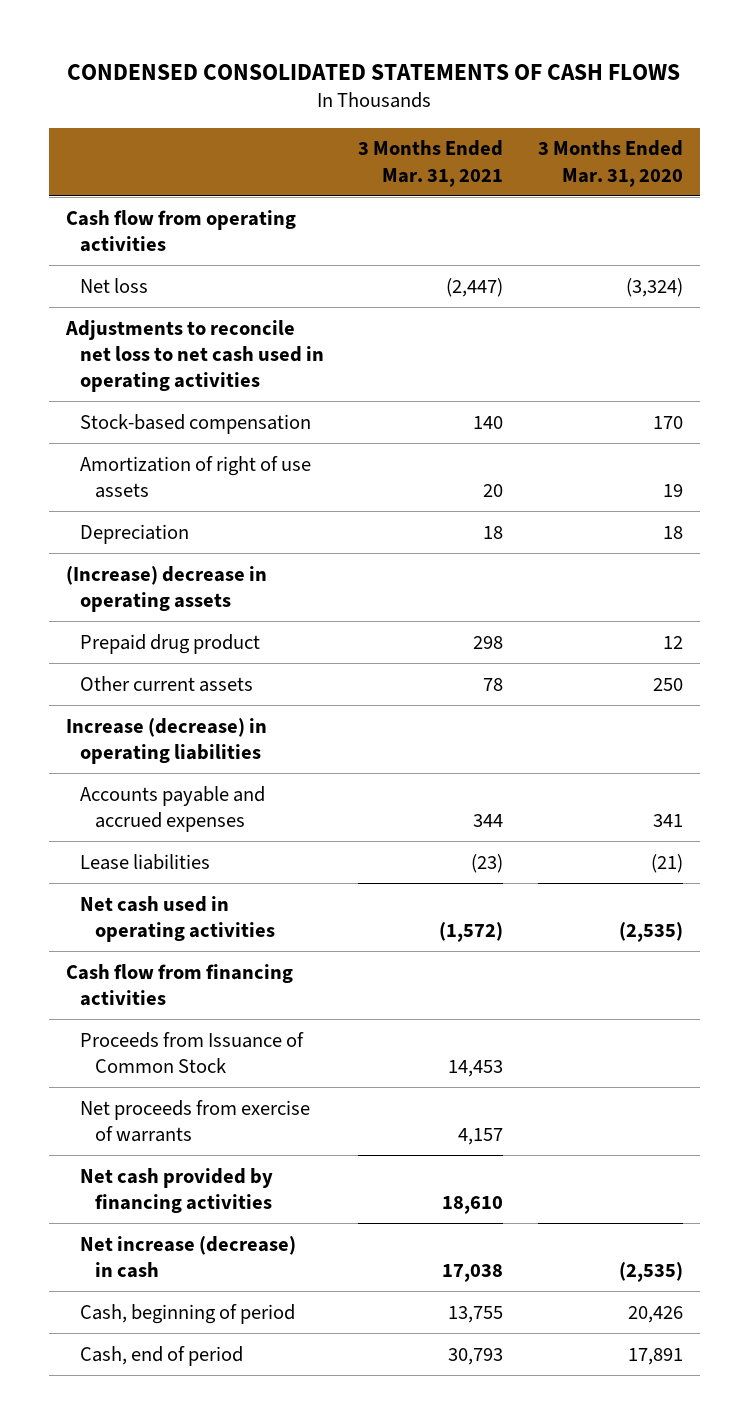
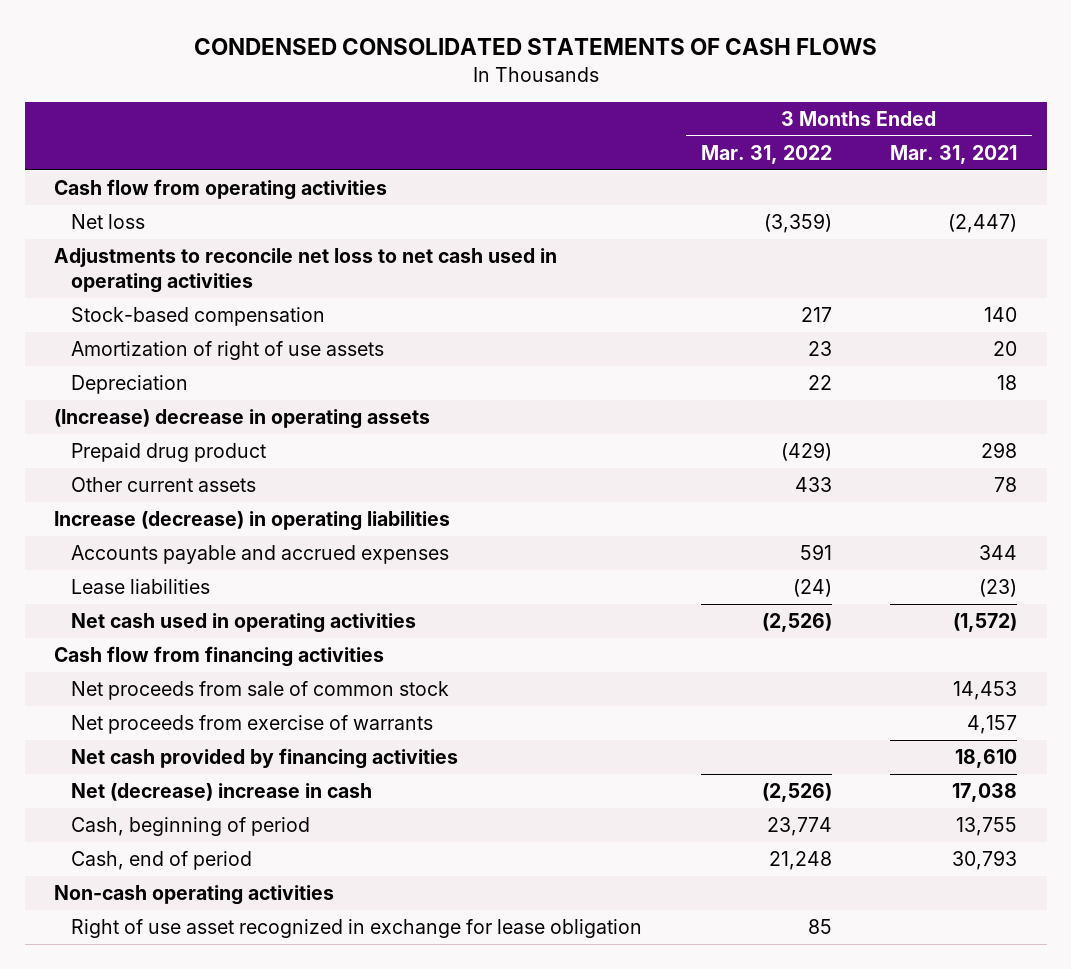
[537,140,683,187] 3 Months Ended Mar. 31, 2020 -> none
none -> [700,144,832,164] Mar. 31, 2022
[80,1031,305,1073] Proceeds from Issuance of Common Stock -> [71,681,450,701] Net proceeds from sale of common stock
[80,1235,297,1278] Net increase (decrease) in cash -> [71,783,373,802] Net (decrease) increase in cash
none -> [53,885,334,906] Non-cash operating activities
none -> [71,919,643,939] Right of use asset recognized in exchange for lease obligation

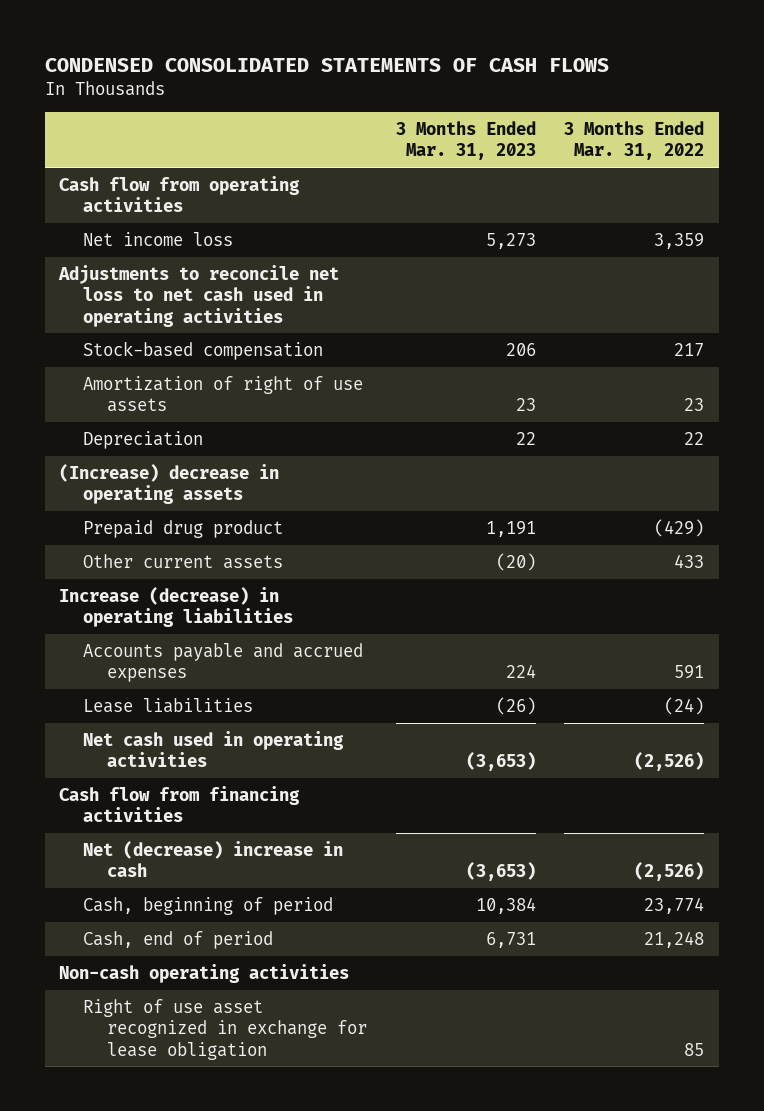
[890,144,1018,164] Mar. 31, 2021 -> none
none -> [395,120,536,161] 3 Months Ended Mar. 31, 2023
[71,214,146,230] Net loss -> [83,231,234,246] Net income loss
[763,213,832,234] (3,359) -> [654,232,705,249] 3,359
[71,681,450,701] Net proceeds from sale of common stock -> none
[71,715,434,735] Net proceeds from exercise of warrants -> none
[71,748,459,770] Net cash provided by financing activities -> none

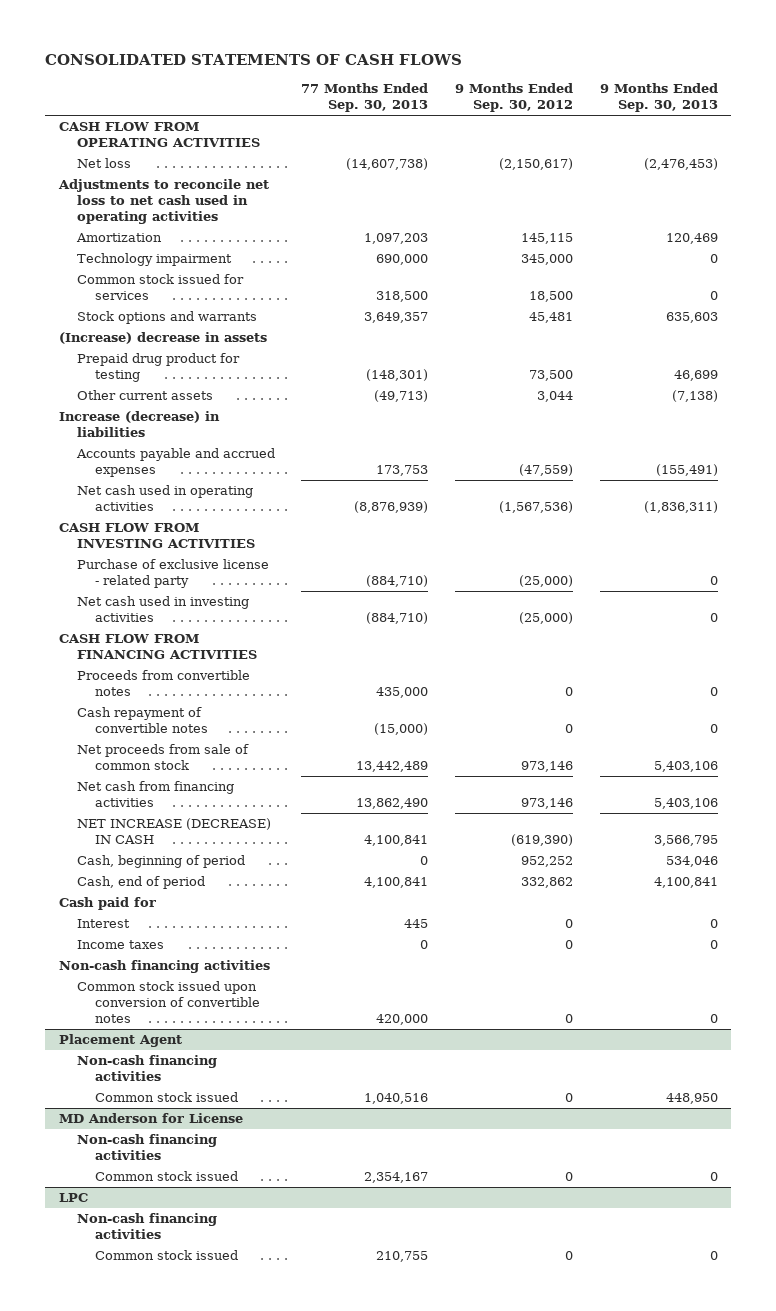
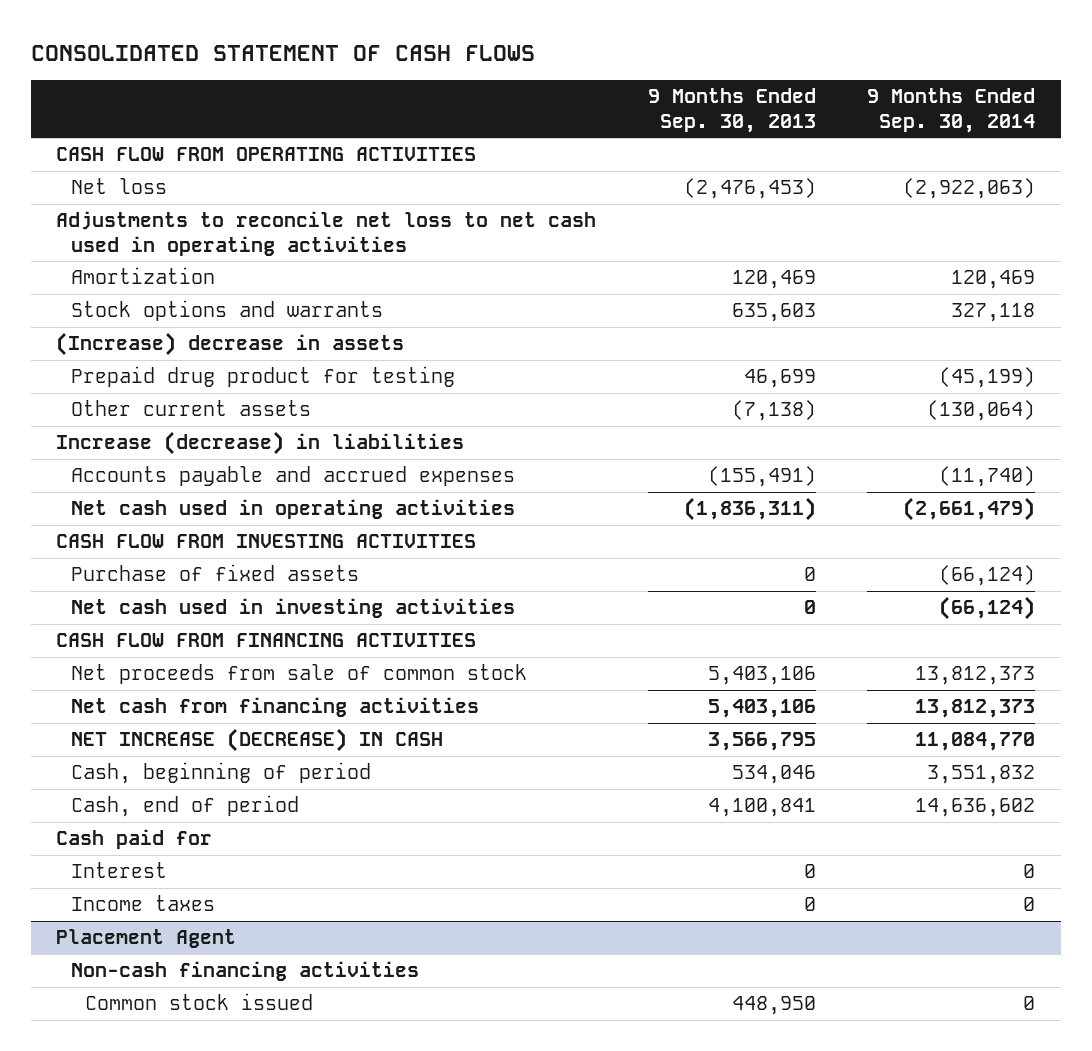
[45,54,463,66] CONSOLIDATED STATEMENTS OF CASH FLOWS -> [30,44,535,61] CONSOLIDATED STATEMENT OF CASH FLOWS
[301,83,429,113] 77 Months Ended Sep. 30, 2013 -> none
[455,83,574,113] 9 Months Ended Sep. 30, 2012 -> none
none -> [867,88,1036,133] 9 Months Ended Sep. 30, 2014
[76,253,232,267] Technology impairment -> none
[76,274,244,301] Common stock issued for services -> none
[76,559,269,589] Purchase of exclusive license - related party -> none
none -> [70,564,359,582] Purchase of fixed assets
[76,670,250,697] Proceeds from convertible notes -> none
[76,707,208,734] Cash repayment of convertible notes -> none
[58,960,270,974] Non-cash financing activities -> none
[76,981,260,1024] Common stock issued upon conversion of convertible notes -> none
[58,1113,243,1124] MD Anderson for License -> none
[76,1134,217,1161] Non-cash financing activities -> none
[94,1171,238,1182] Common stock issued -> none
[58,1193,88,1203] LPC -> none
[76,1213,217,1240] Non-cash financing activities -> none
[94,1250,238,1261] Common stock issued -> none

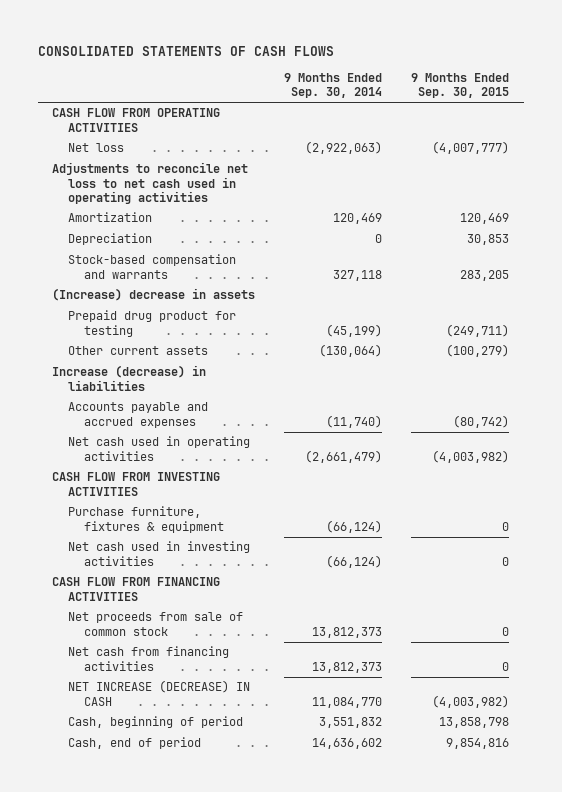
[30,44,535,61] CONSOLIDATED STATEMENT OF CASH FLOWS -> [37,45,334,56] CONSOLIDATED STATEMENTS OF CASH FLOWS
[647,88,816,133] 9 Months Ended Sep. 30, 2013 -> none
none -> [411,72,510,99] 9 Months Ended Sep. 30, 2015
none -> [68,233,153,246] Depreciation
[70,300,383,322] Stock options and warrants -> [68,254,237,279] Stock-based compensation and warrants
[70,564,359,582] Purchase of fixed assets -> [68,506,224,533] Purchase furniture, fixtures & equipment
[56,829,213,850] Cash paid for -> none
[70,862,167,879] Interest -> none
[70,895,215,912] Income taxes -> none
[56,929,237,949] Placement Agent -> none
[70,961,419,982] Non-cash financing activities -> none
[85,993,314,1011] Common stock issued -> none

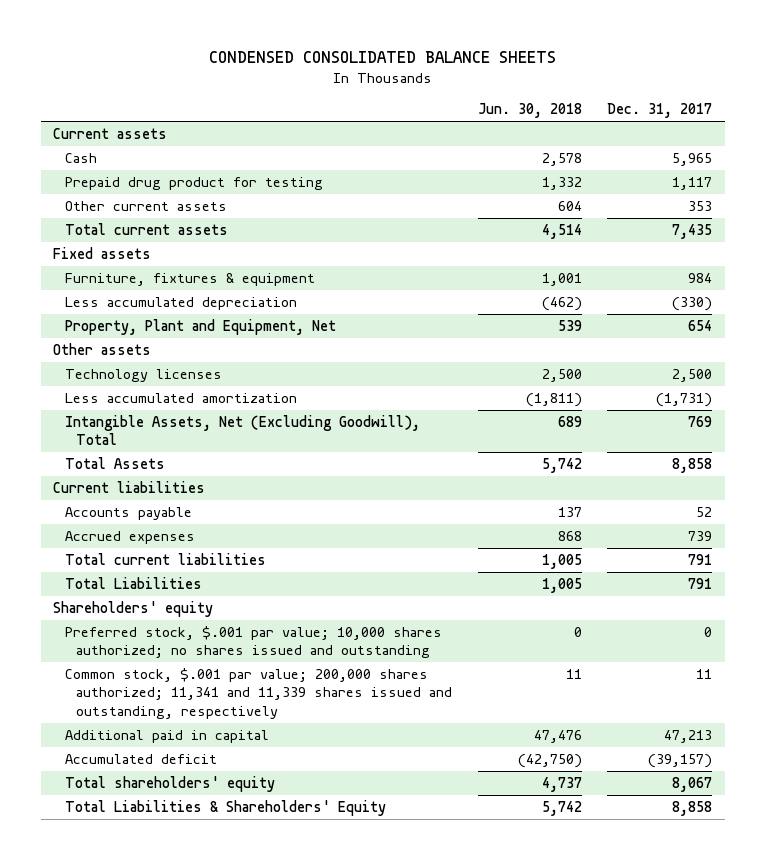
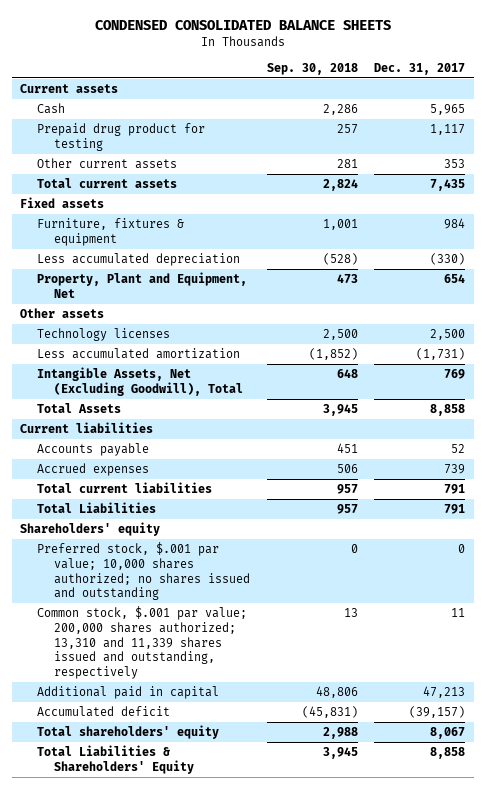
[477,103,582,119] Jun. 30, 2018 -> none
none -> [266,63,358,76] Sep. 30, 2018
[64,668,453,719] Common stock, $.001 par value; 200,000 shares authorized; 11,341 and 11,339 shares issued and outstanding, respectively -> [37,606,248,680] Common stock, $.001 par value; 200,000 shares authorized; 13,310 and 11,339 shares issued and outstanding, respectively

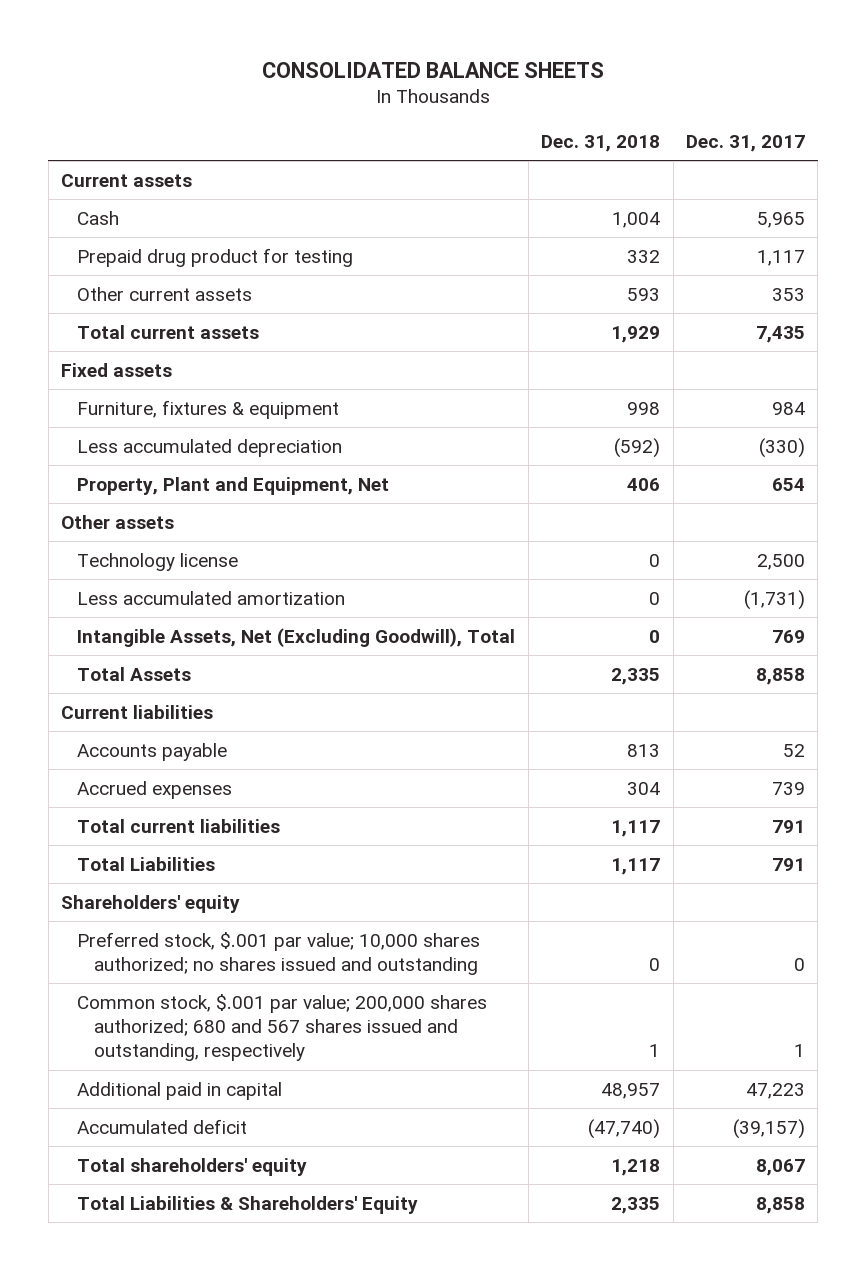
[94,20,391,31] CONDENSED CONSOLIDATED BALANCE SHEETS -> [262,61,605,78] CONSOLIDATED BALANCE SHEETS
[266,63,358,76] Sep. 30, 2018 -> none
none -> [541,134,661,152] Dec. 31, 2018
[37,328,171,342] Technology licenses -> [77,552,239,571] Technology license
[37,606,248,680] Common stock, $.001 par value; 200,000 shares authorized; 13,310 and 11,339 shares issued and outstanding, respectively -> [77,993,488,1062] Common stock, $.001 par value; 200,000 shares authorized; 680 and 567 shares issued and outstanding, respectively
[451,608,466,618] 11 -> [794,1044,806,1058] 1
[423,686,466,699] 47,213 -> [746,1082,806,1099] 47,223

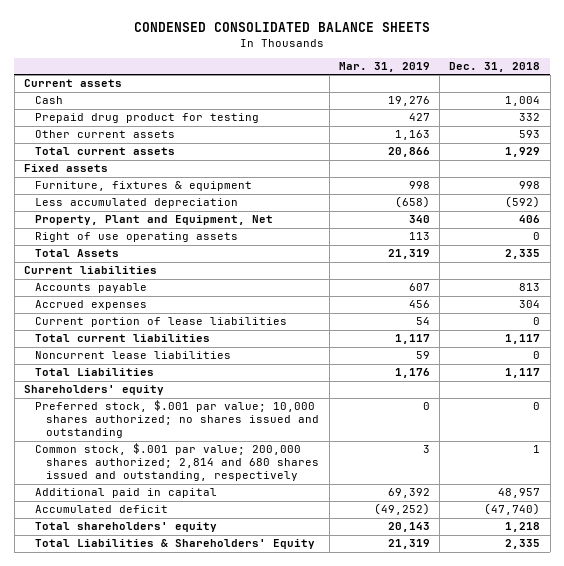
[262,61,605,78] CONSOLIDATED BALANCE SHEETS -> [134,21,431,32] CONDENSED CONSOLIDATED BALANCE SHEETS
[686,134,806,152] Dec. 31, 2017 -> none
none -> [338,62,430,73] Mar. 31, 2019
[61,514,175,529] Other assets -> none
[77,552,239,571] Technology license -> none
[77,590,346,605] Less accumulated amortization -> none
[77,627,516,647] Intangible Assets, Net (Excluding Goodwill), Total -> none
none -> [35,232,239,243] Right of use operating assets
none -> [35,317,288,328] Current portion of lease liabilities
none -> [35,351,232,360] Noncurrent lease liabilities
[77,993,488,1062] Common stock, $.001 par value; 200,000 shares authorized; 680 and 567 shares issued and outstanding, respectively -> [35,443,320,482] Common stock, $.001 par value; 200,000 shares authorized; 2,814 and 680 shares issued and outstanding, respectively

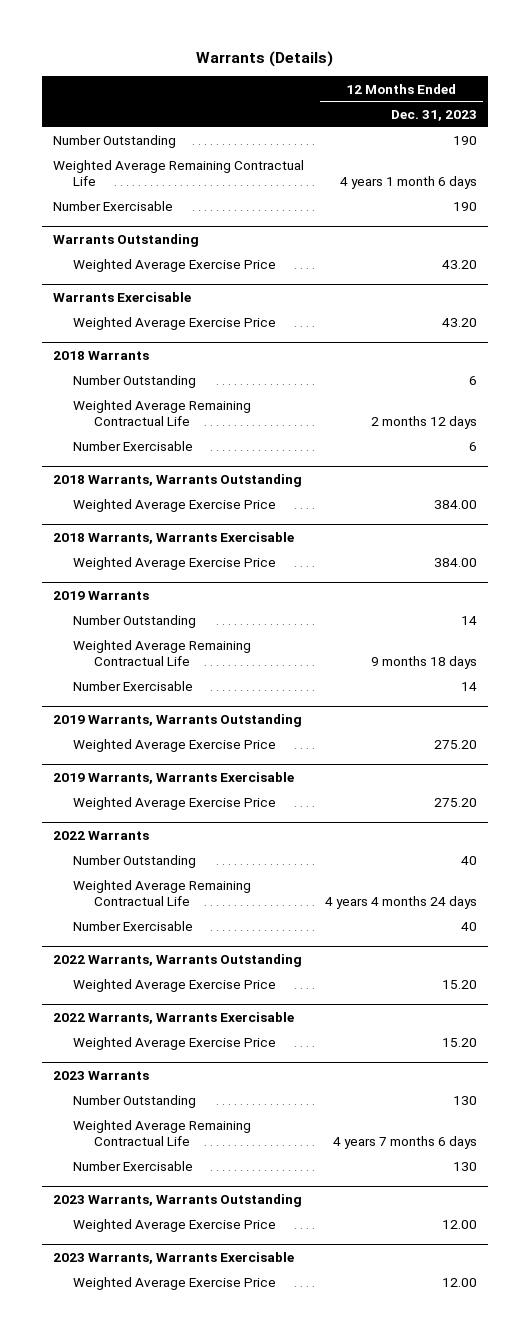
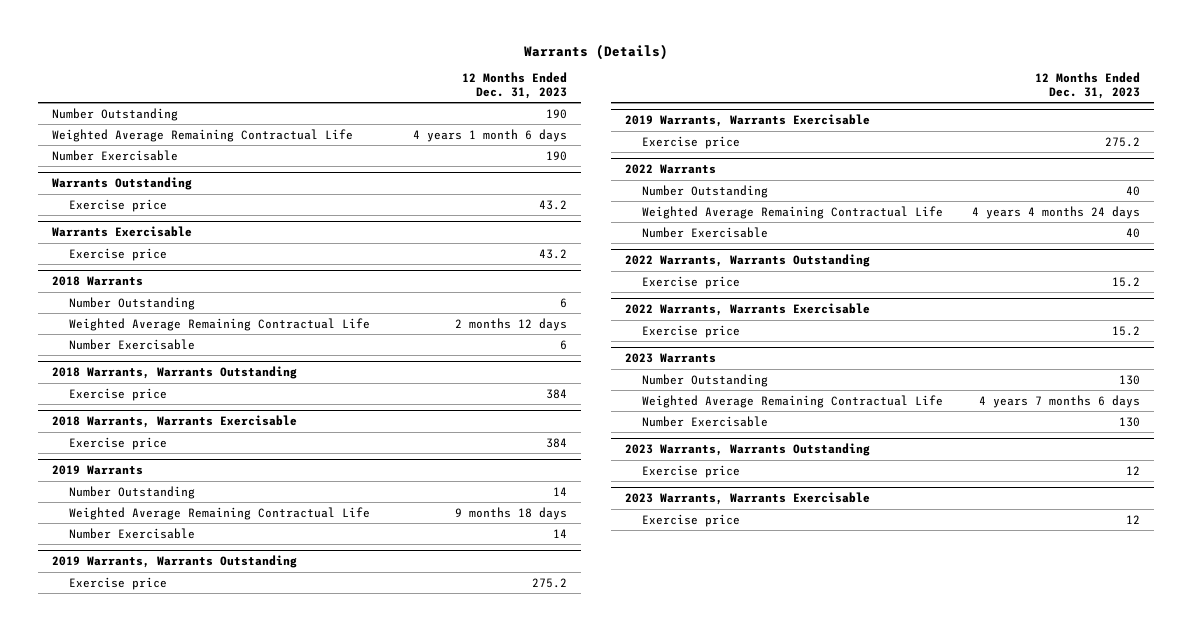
[73,259,277,273] Weighted Average Exercise Price -> [69,198,168,212] Exercise price
[442,260,478,270] 43.20 -> [538,199,567,210] 43.2
[73,317,277,331] Weighted Average Exercise Price -> [69,247,168,261] Exercise price
[442,318,478,328] 43.20 -> [538,248,567,259] 43.2
[73,499,277,513] Weighted Average Exercise Price -> [69,387,168,401] Exercise price
[434,500,478,510] 384.00 -> [545,388,567,399] 384
[73,557,277,571] Weighted Average Exercise Price -> [69,436,168,450] Exercise price
[434,558,478,568] 384.00 -> [545,437,567,448] 384
[73,739,277,753] Weighted Average Exercise Price -> [69,576,168,590] Exercise price
[434,740,478,750] 275.20 -> [531,577,567,588] 275.2
[73,797,277,811] Weighted Average Exercise Price -> [642,135,741,149] Exercise price
[434,798,478,808] 275.20 -> [1104,136,1140,147] 275.2
[73,979,277,993] Weighted Average Exercise Price -> [642,275,741,289] Exercise price
[442,980,478,990] 15.20 -> [1111,276,1140,287] 15.2
[73,1037,277,1051] Weighted Average Exercise Price -> [642,324,741,338] Exercise price
[442,1038,478,1048] 15.20 -> [1111,325,1140,336] 15.2
[73,1219,277,1233] Weighted Average Exercise Price -> [642,464,741,478] Exercise price
[442,1220,478,1230] 12.00 -> [1125,465,1140,475] 12
[73,1277,277,1291] Weighted Average Exercise Price -> [642,513,741,527] Exercise price
[442,1278,478,1288] 12.00 -> [1125,514,1140,524] 12

